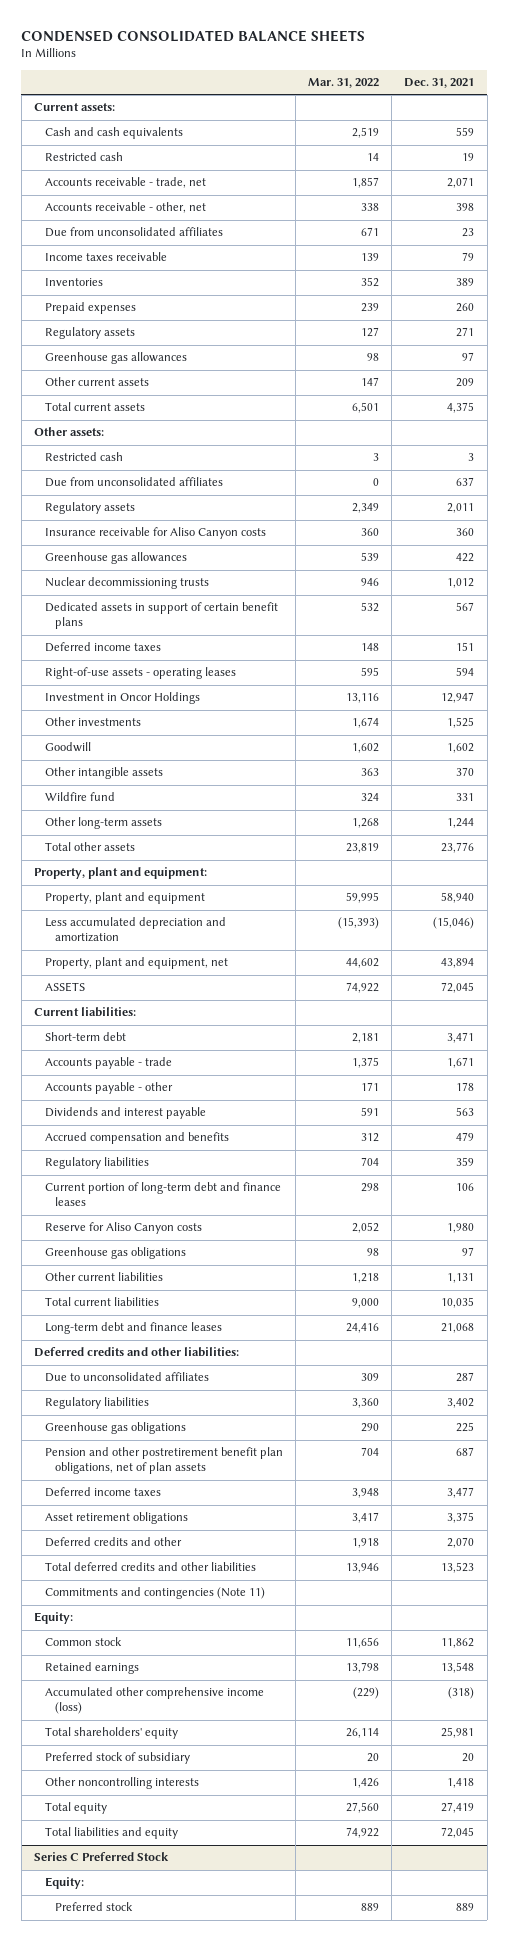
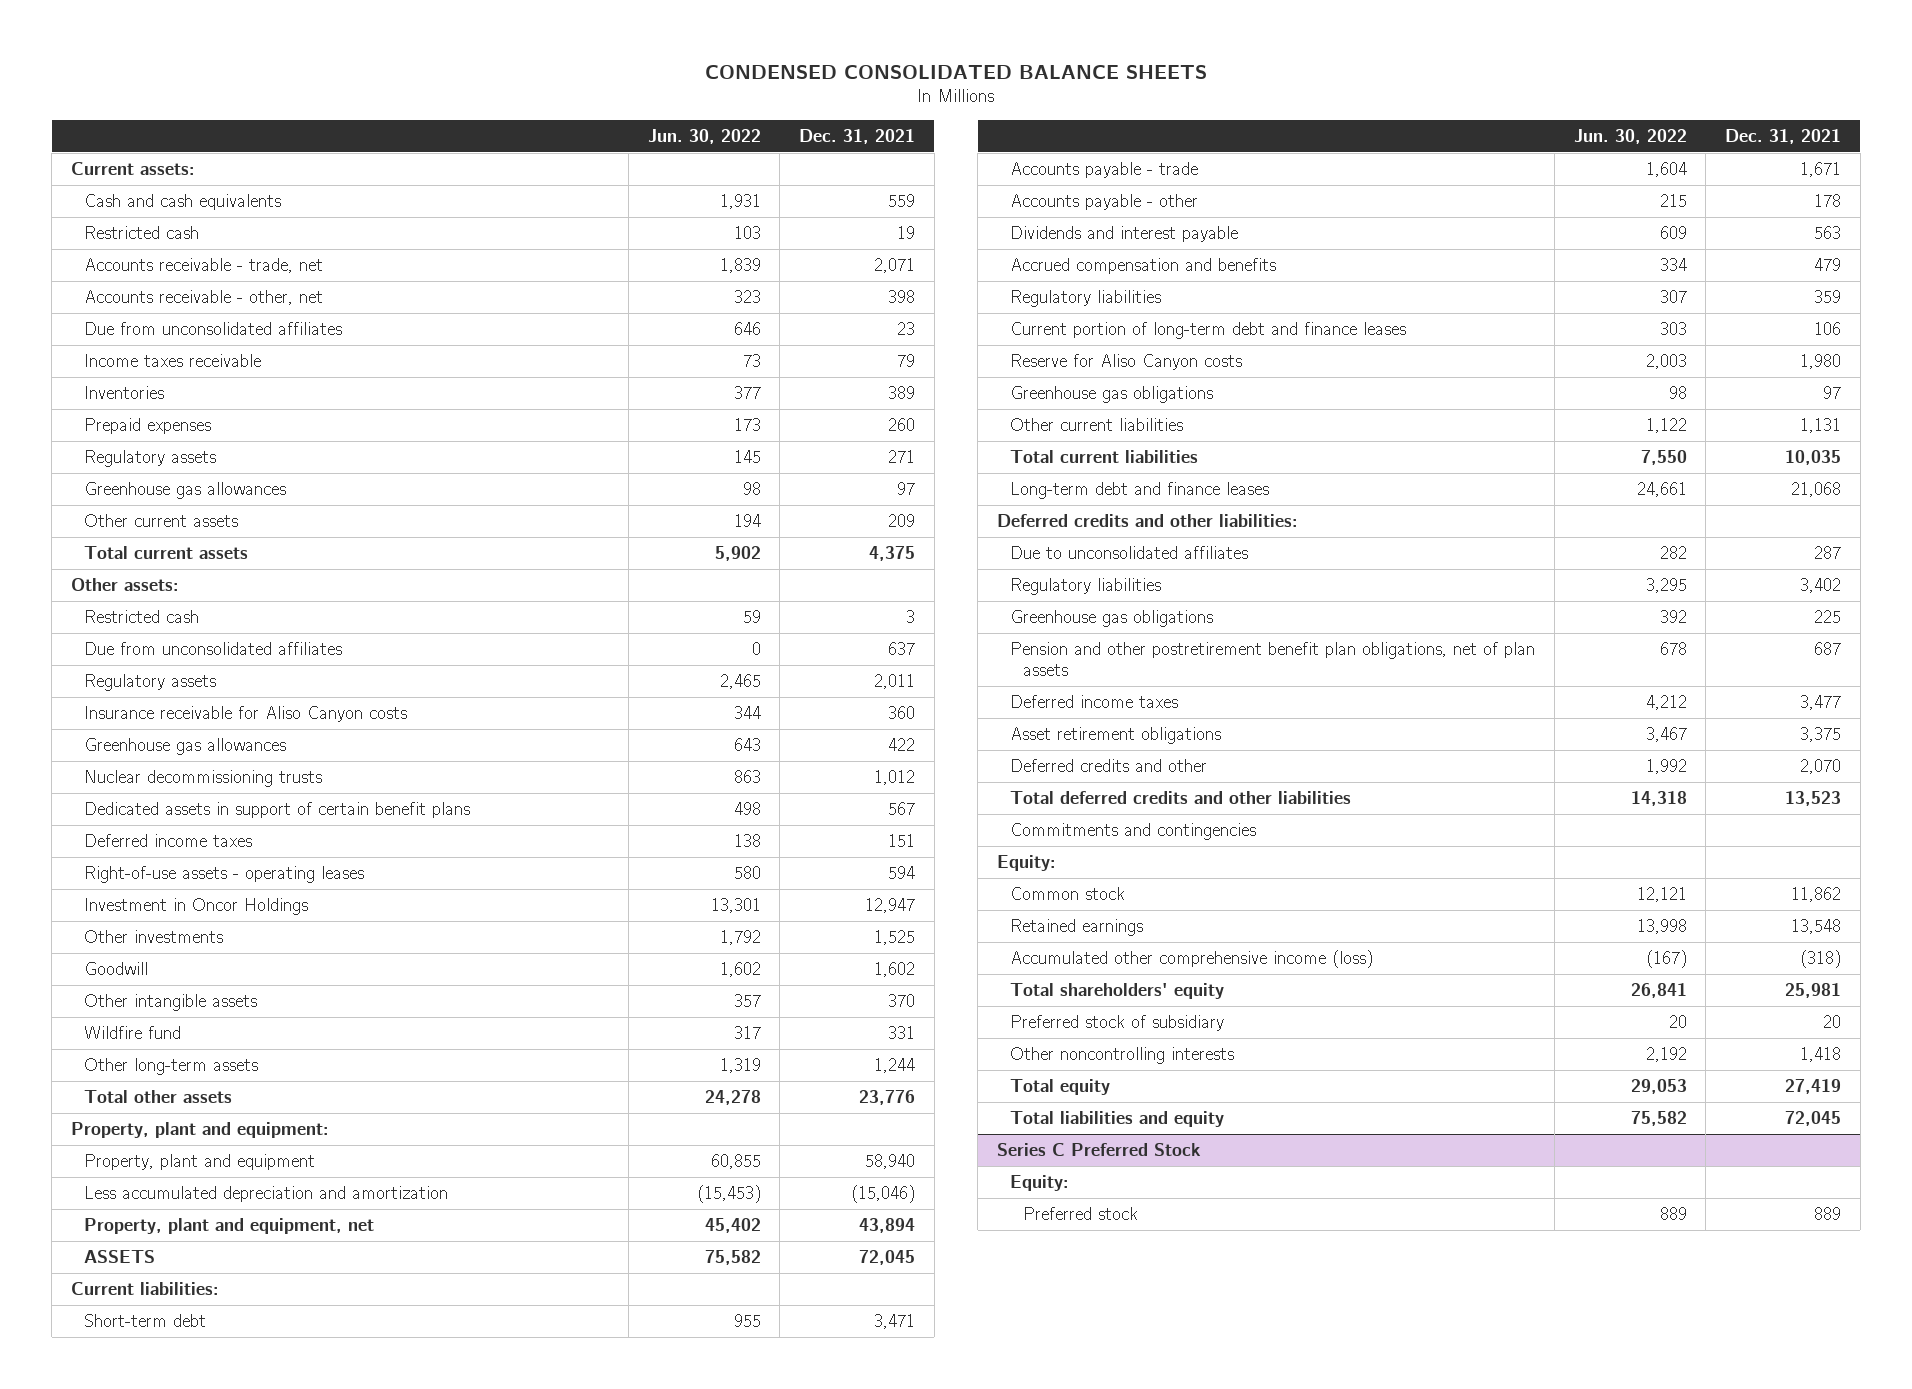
[308,78,380,89] Mar. 31, 2022 -> none
none -> [647,128,761,144] Jun. 30, 2022
[44,1587,265,1600] Commitments and contingencies (Note 11) -> [1010,823,1257,841] Commitments and contingencies

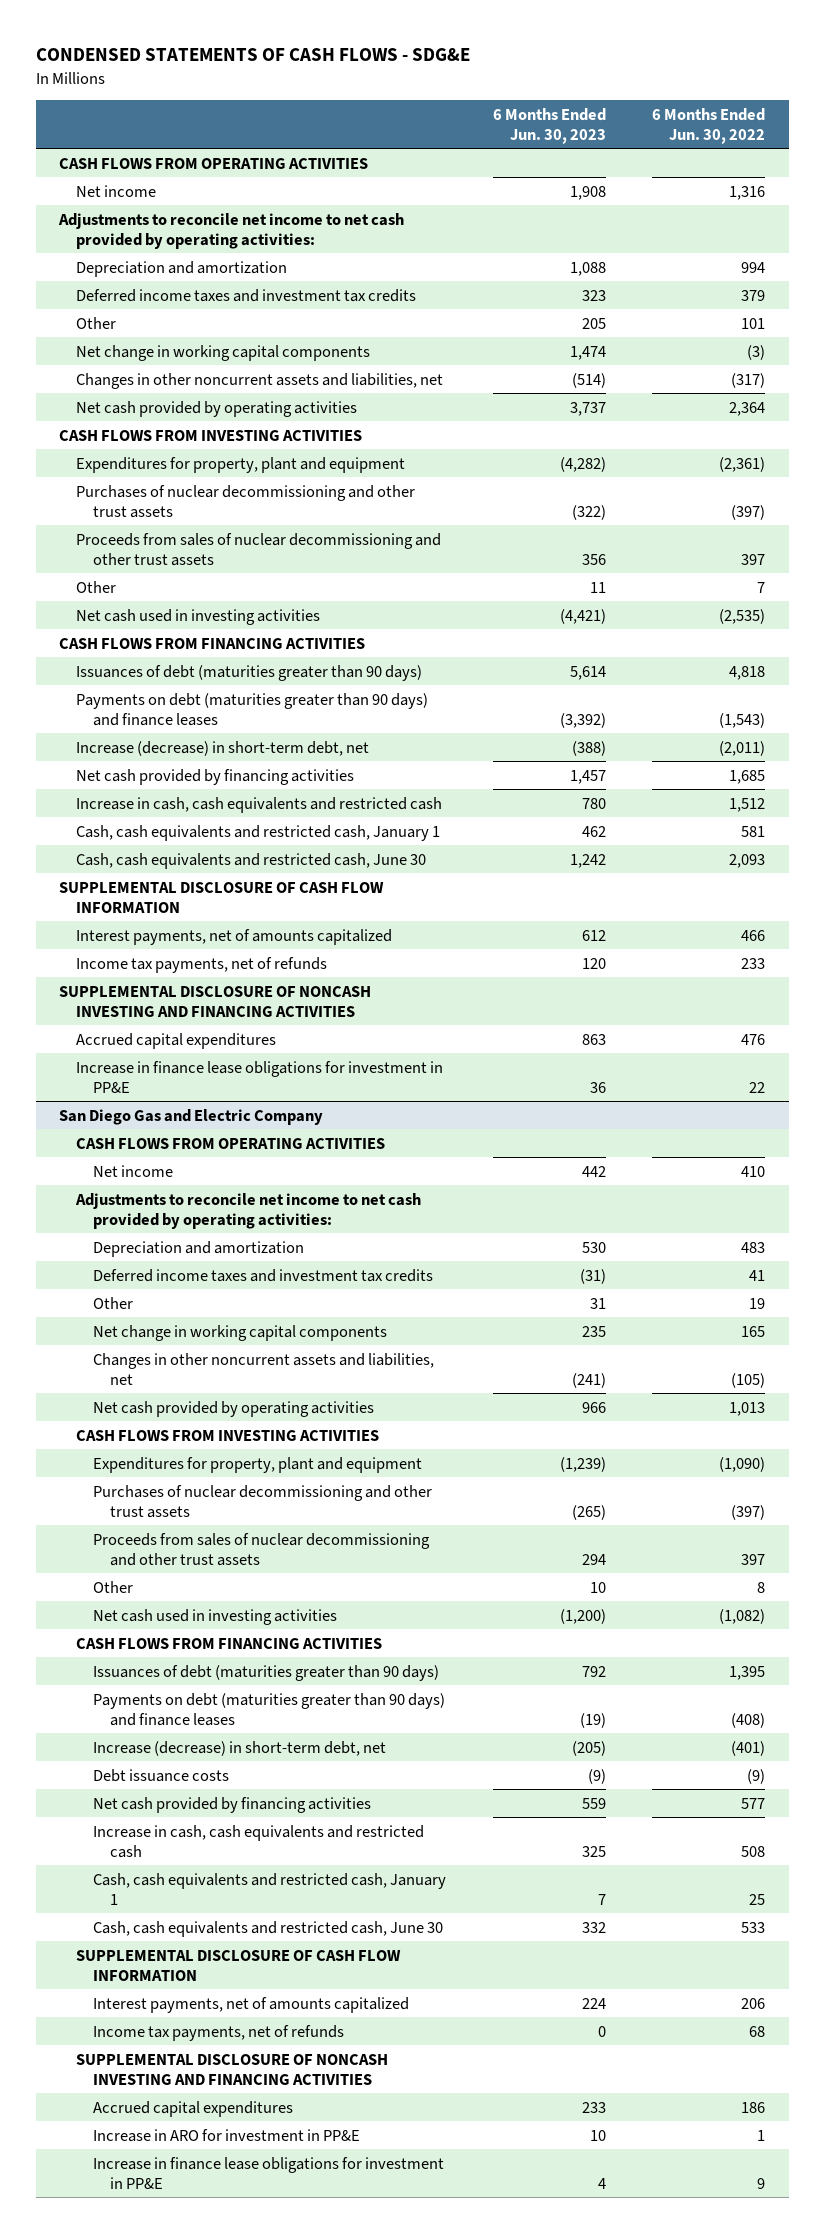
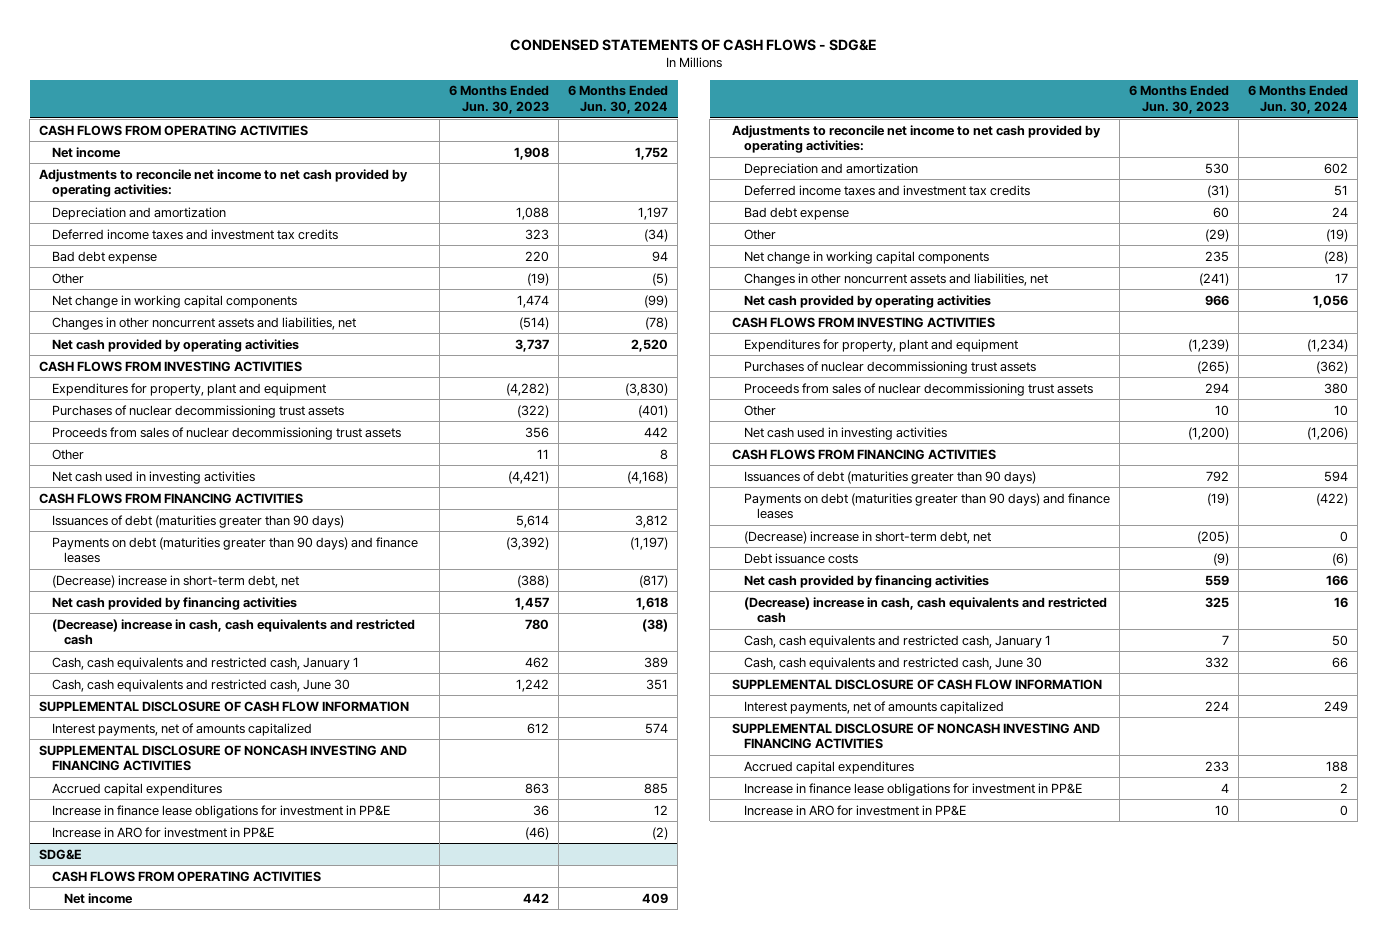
[652,107,766,144] 6 Months Ended Jun. 30, 2022 -> none
none -> [568,85,669,114] 6 Months Ended Jun. 30, 2024
none -> [51,250,157,264] Bad debt expense
[581,317,606,329] 205 -> [527,272,550,286] (19)
[76,484,416,518] Purchases of nuclear decommissioning and other trust assets -> [51,404,344,418] Purchases of nuclear decommissioning trust assets
[76,532,442,566] Proceeds from sales of nuclear decommissioning and other trust assets -> [51,426,401,440] Proceeds from sales of nuclear decommissioning trust assets
[76,740,370,756] Increase (decrease) in short-term debt, net -> [51,574,299,588] (Decrease) increase in short-term debt, net
[76,796,443,813] Increase in cash, cash equivalents and restricted cash -> [51,618,415,646] (Decrease) increase in cash, cash equivalents and restricted cash
[76,956,328,973] Income tax payments, net of refunds -> none
none -> [51,826,274,838] Increase in ARO for investment in PP&E
[59,1108,324,1125] San Diego Gas and Electric Company -> [39,848,83,860] SDG&E
none -> [744,206,850,220] Bad debt expense
[589,1297,606,1309] 31 -> [1205,228,1230,242] (29)
[93,1484,433,1518] Purchases of nuclear decommissioning and other trust assets -> [744,360,1037,374] Purchases of nuclear decommissioning trust assets
[93,1532,431,1566] Proceeds from sales of nuclear decommissioning and other trust assets -> [744,382,1094,396] Proceeds from sales of nuclear decommissioning trust assets
[93,1740,387,1756] Increase (decrease) in short-term debt, net -> [744,530,992,544] (Decrease) increase in short-term debt, net
[93,1824,425,1858] Increase in cash, cash equivalents and restricted cash -> [744,596,1108,624] (Decrease) increase in cash, cash equivalents and restricted cash
[93,2024,345,2041] Income tax payments, net of refunds -> none
[93,2128,361,2142] Increase in ARO for investment in PP&E -> none
none -> [744,804,967,816] Increase in ARO for investment in PP&E

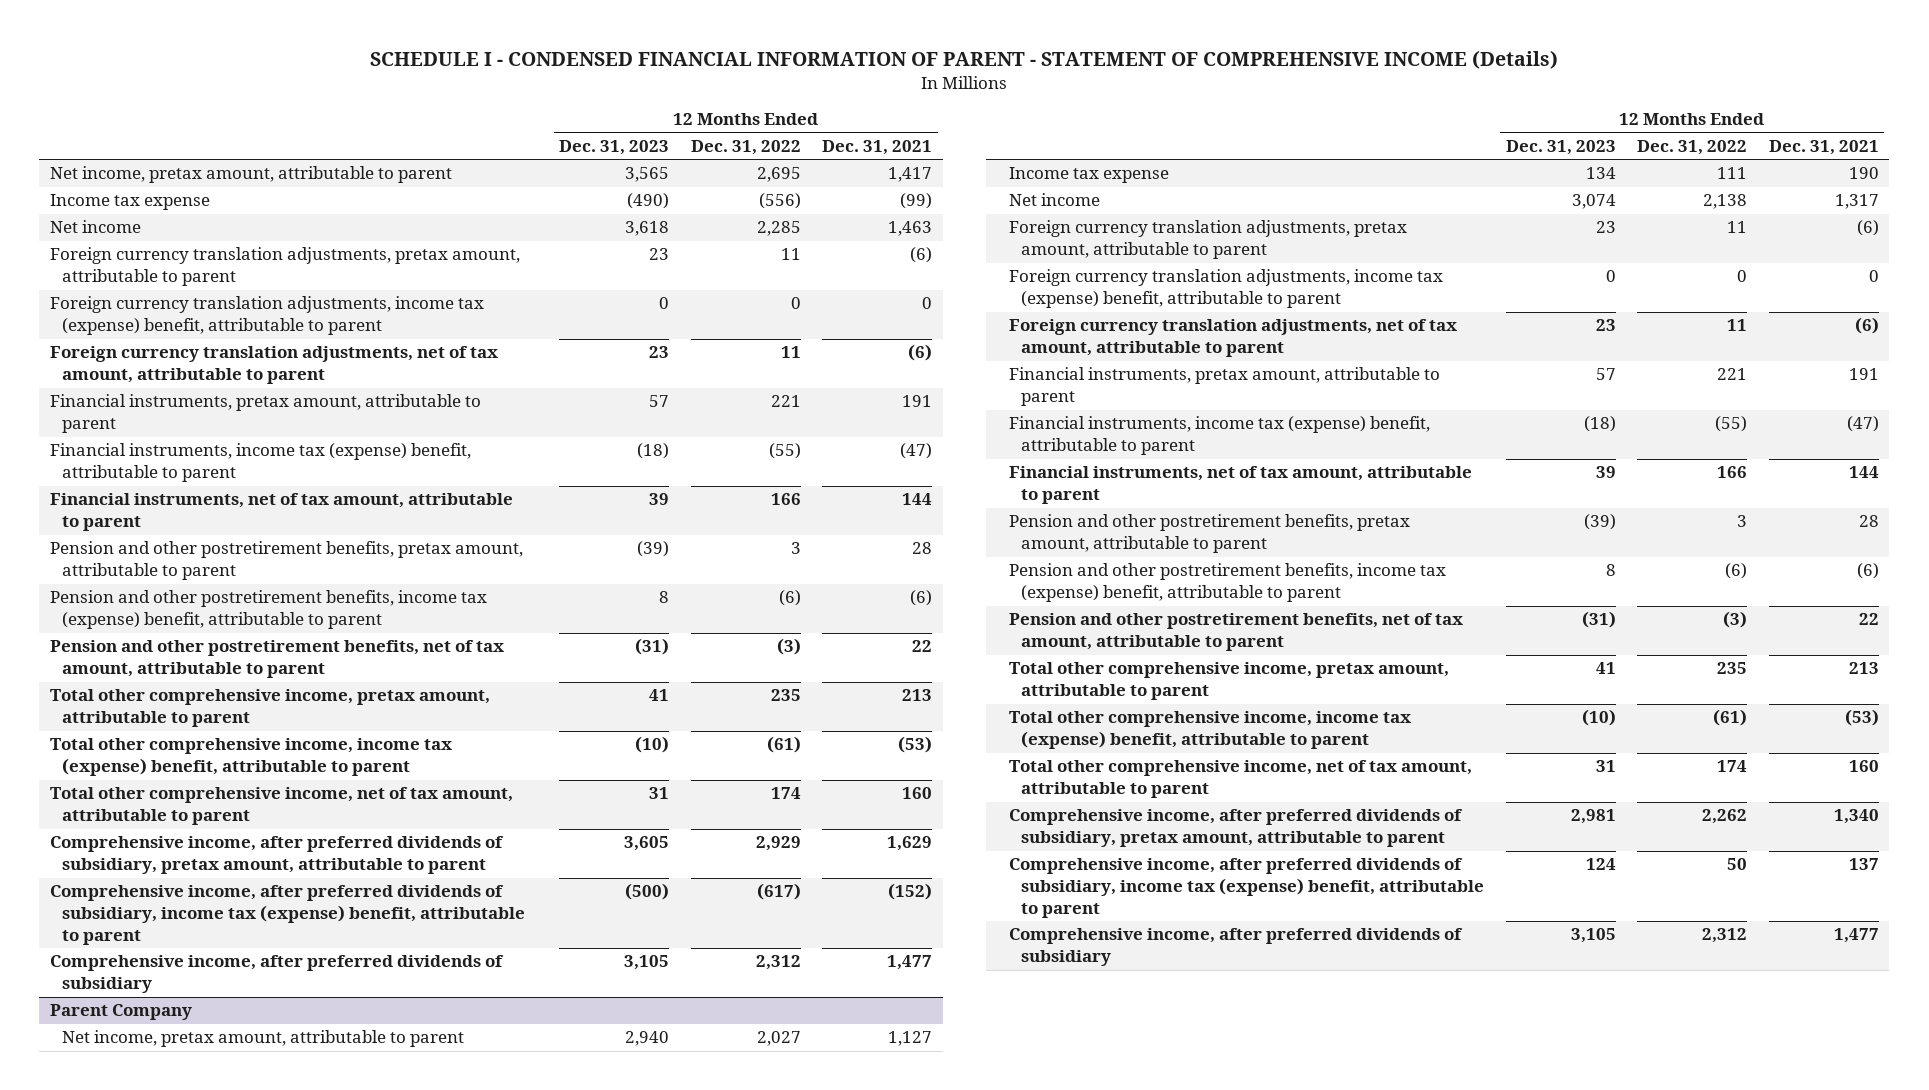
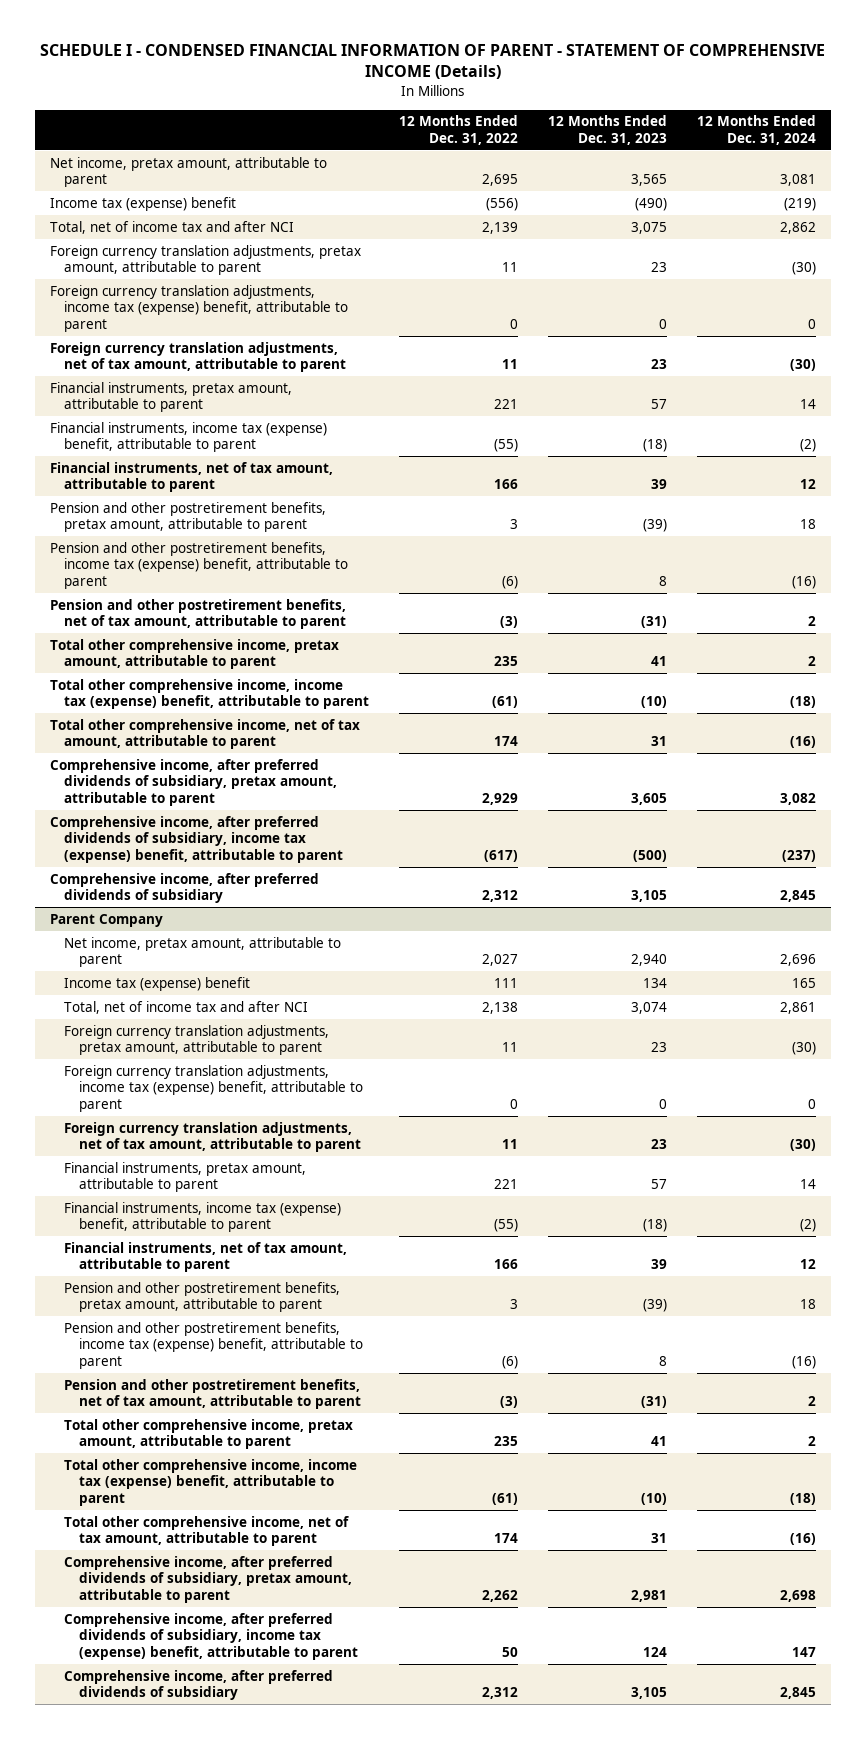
[822,139,933,155] Dec. 31, 2021 -> none
none -> [696,115,816,145] 12 Months Ended Dec. 31, 2024
[49,220,141,234] Net income -> none
[49,194,210,211] Income tax expense -> [49,196,236,211] Income tax (expense) benefit
none -> [49,220,294,234] Total, net of income tax and after NCI
[1008,167,1169,184] Income tax expense -> [64,976,251,991] Income tax (expense) benefit
[1008,193,1100,207] Net income -> [64,1000,309,1014] Total, net of income tax and after NCI

